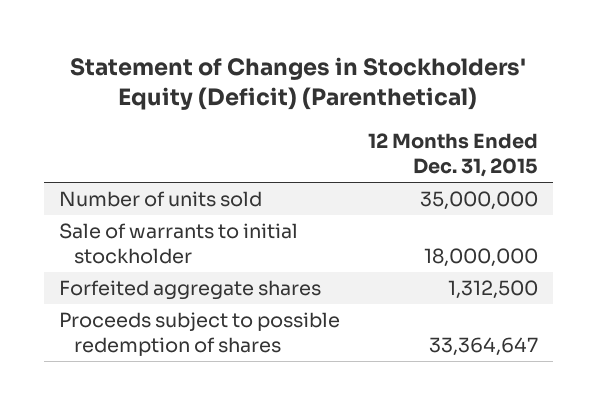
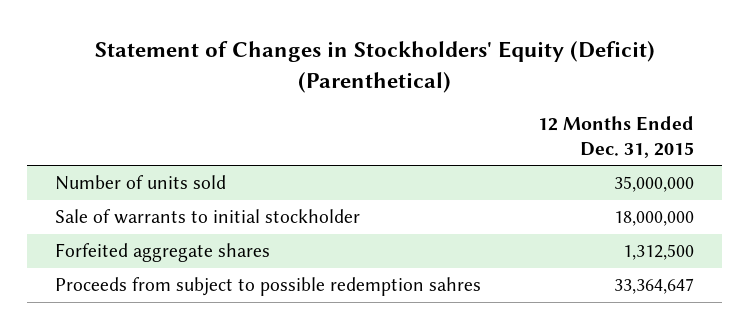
[58,312,340,357] Proceeds subject to possible redemption of shares -> [55,277,482,297] Proceeds from subject to possible redemption sahres

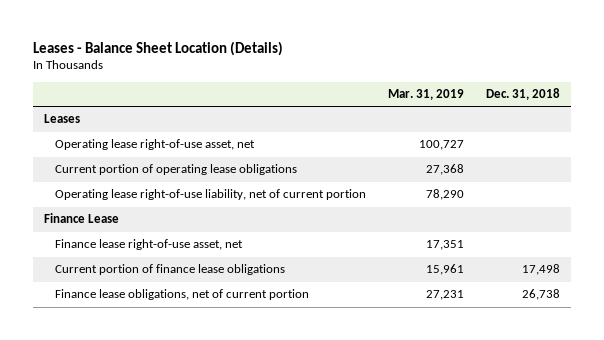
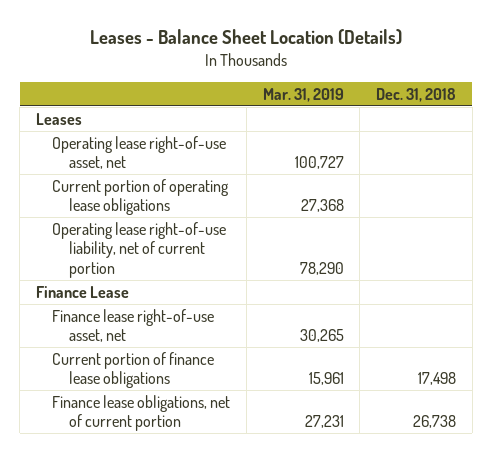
[426,240,465,251] 17,351 -> [299,329,344,343] 30,265

